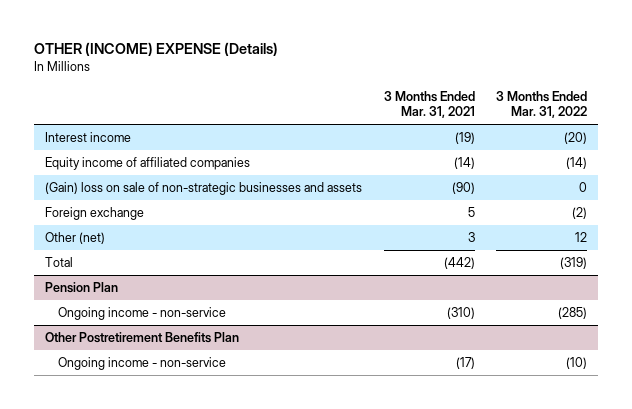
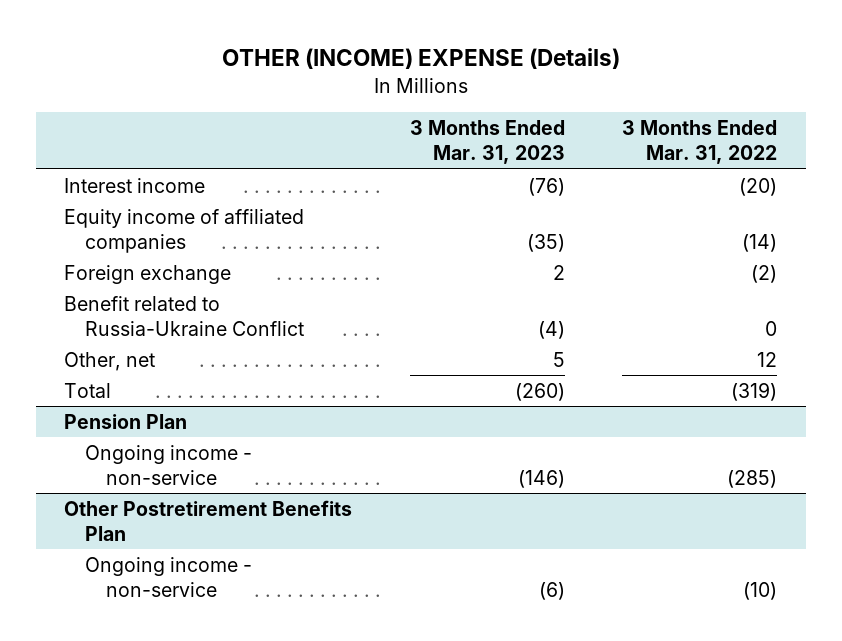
[383,90,475,119] 3 Months Ended Mar. 31, 2021 -> none
none -> [409,120,565,165] 3 Months Ended Mar. 31, 2023
[44,182,362,196] (Gain) loss on sale of non-strategic businesses and assets -> none
none -> [64,295,305,336] Benefit related to Russia-Ukraine Conflict
[44,232,105,245] Other (net) -> [64,351,156,371] Other, net

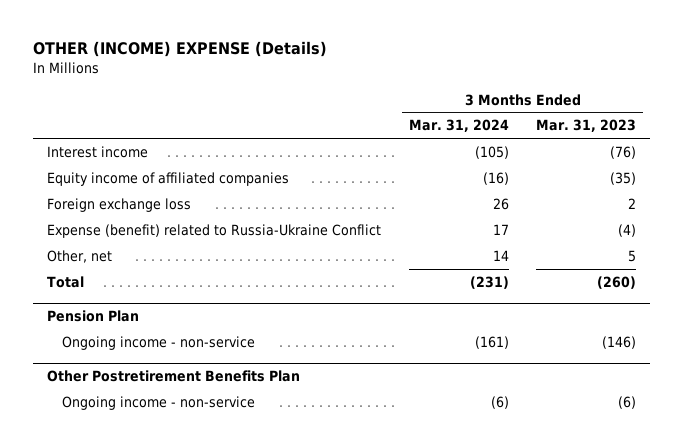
[622,120,778,165] 3 Months Ended Mar. 31, 2022 -> none
none -> [408,119,509,133] Mar. 31, 2024
[64,264,232,284] Foreign exchange -> [46,197,191,212] Foreign exchange loss
[64,295,305,336] Benefit related to Russia-Ukraine Conflict -> [46,223,381,238] Expense (benefit) related to Russia-Ukraine Conflict

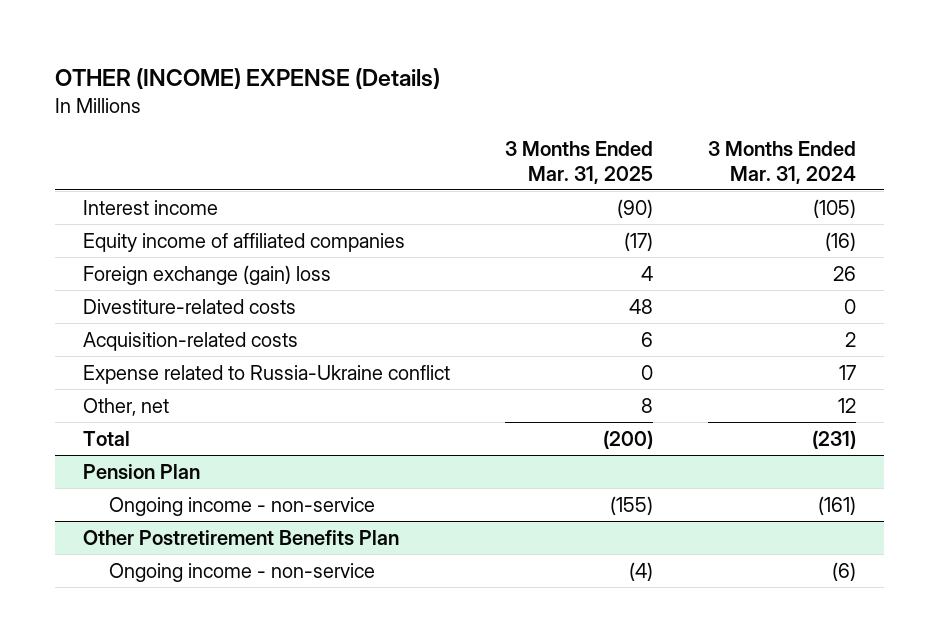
[536,119,637,133] Mar. 31, 2023 -> none
none -> [504,141,653,184] 3 Months Ended Mar. 31, 2025
[46,197,191,212] Foreign exchange loss -> [82,264,331,285] Foreign exchange (gain) loss
none -> [82,298,296,314] Divestiture-related costs
none -> [82,331,298,351] Acquisition-related costs
[46,223,381,238] Expense (benefit) related to Russia-Ukraine Conflict -> [82,364,450,384] Expense related to Russia-Ukraine conflict
[492,249,509,261] 14 -> [838,397,857,413] 12

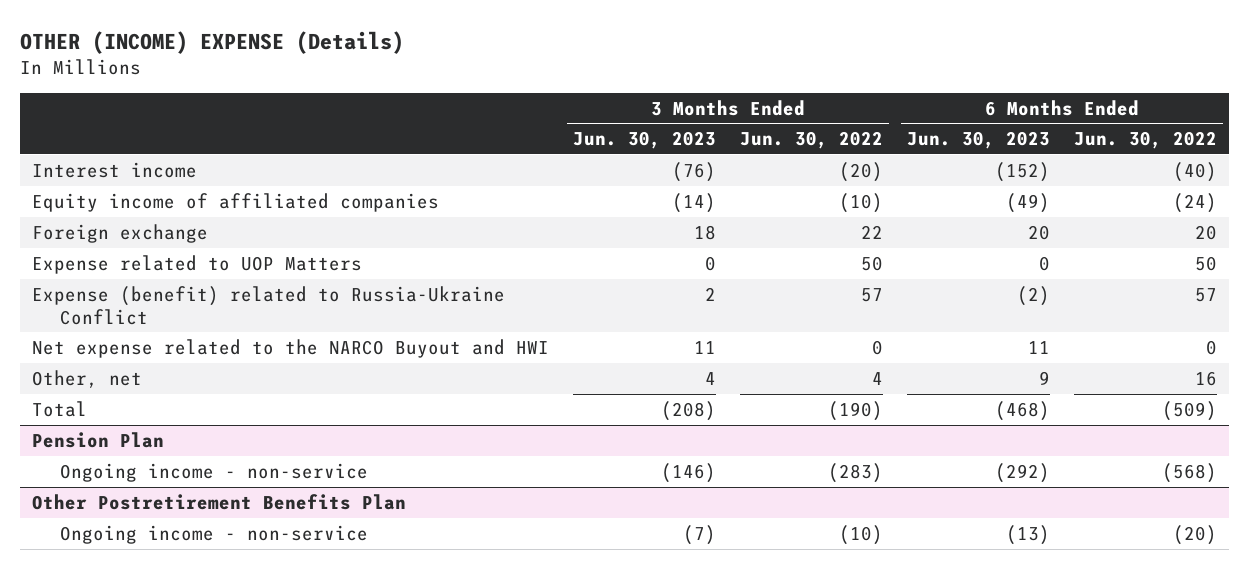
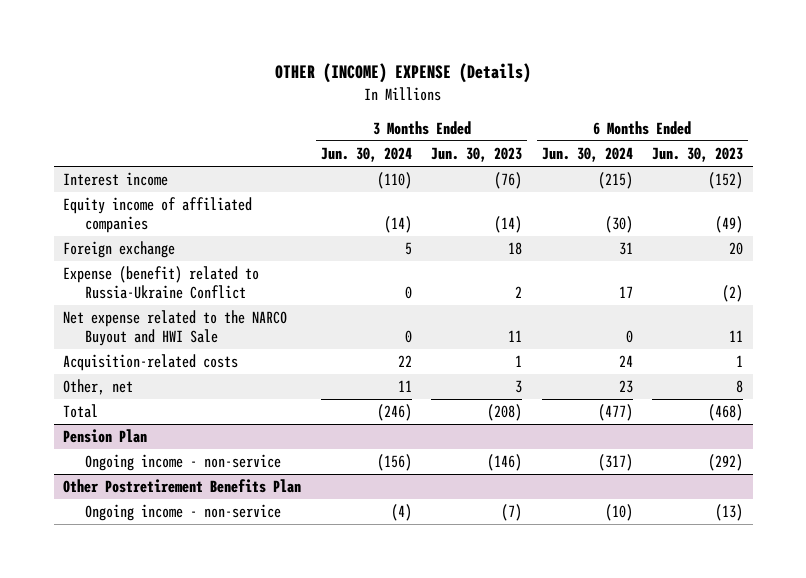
[739,131,883,150] Jun. 30, 2022 -> none
[1073,131,1217,150] Jun. 30, 2022 -> none
none -> [320,146,412,162] Jun. 30, 2024
none -> [541,146,633,162] Jun. 30, 2024
[32,254,363,274] Expense related to UOP Matters -> none
[32,338,550,358] Net expense related to the NARCO Buyout and HWI -> [63,310,288,346] Net expense related to the NARCO Buyout and HWI Sale
none -> [63,354,239,372] Acquisition-related costs
[704,371,716,385] 4 -> [515,380,523,394] 3
[1038,370,1050,385] 9 -> [736,380,744,394] 8

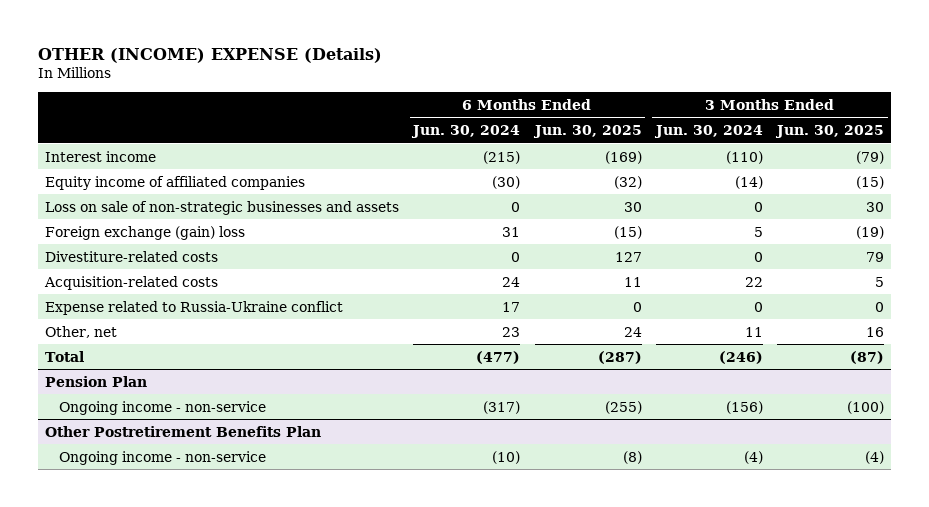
[431,146,523,162] Jun. 30, 2023 -> none
[652,146,744,162] Jun. 30, 2023 -> none
none -> [532,125,642,139] Jun. 30, 2025
none -> [775,125,885,139] Jun. 30, 2025
[63,266,260,299] Expense (benefit) related to Russia-Ukraine Conflict -> none
[63,310,288,346] Net expense related to the NARCO Buyout and HWI Sale -> none
none -> [45,200,400,215] Loss on sale of non-strategic businesses and assets
[63,241,176,259] Foreign exchange -> [45,225,246,240] Foreign exchange (gain) loss
none -> [45,250,219,262] Divestiture-related costs
none -> [45,300,344,315] Expense related to Russia-Ukraine conflict

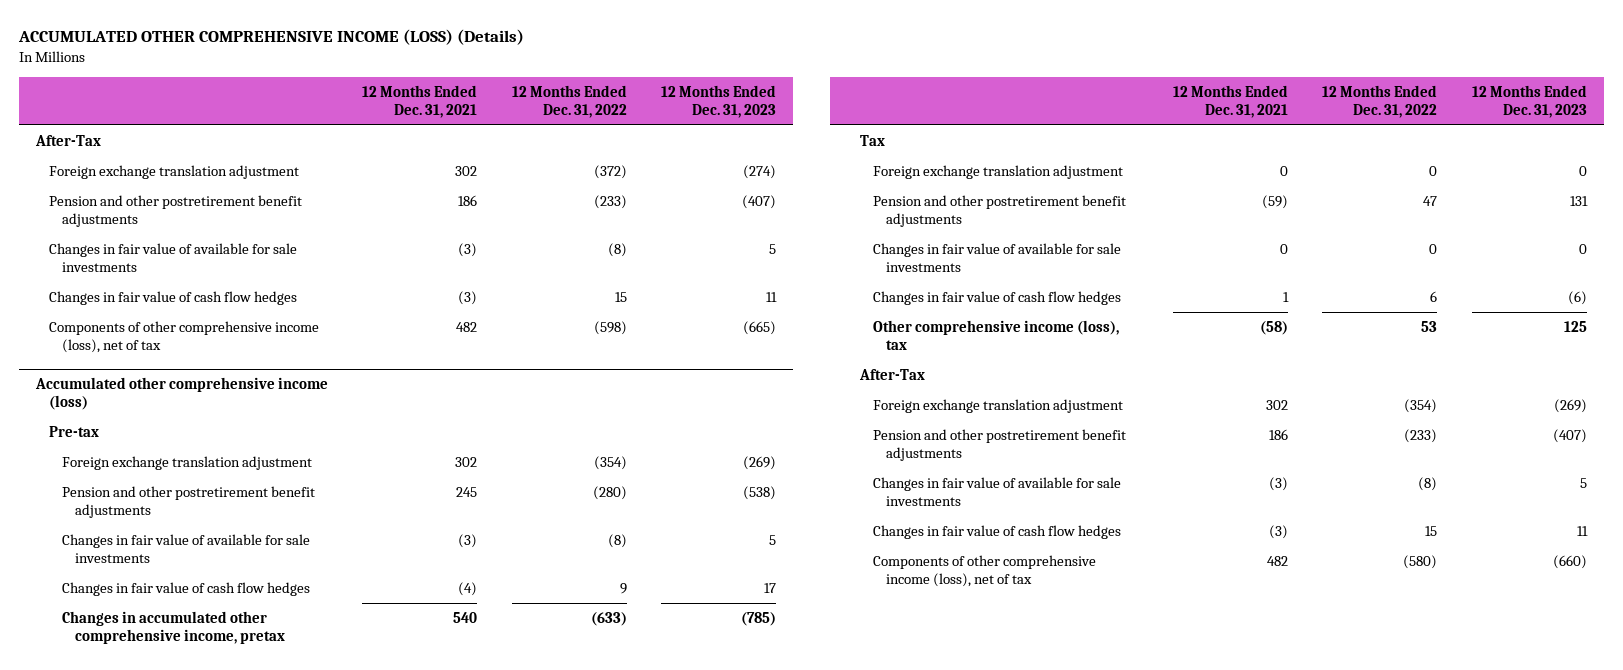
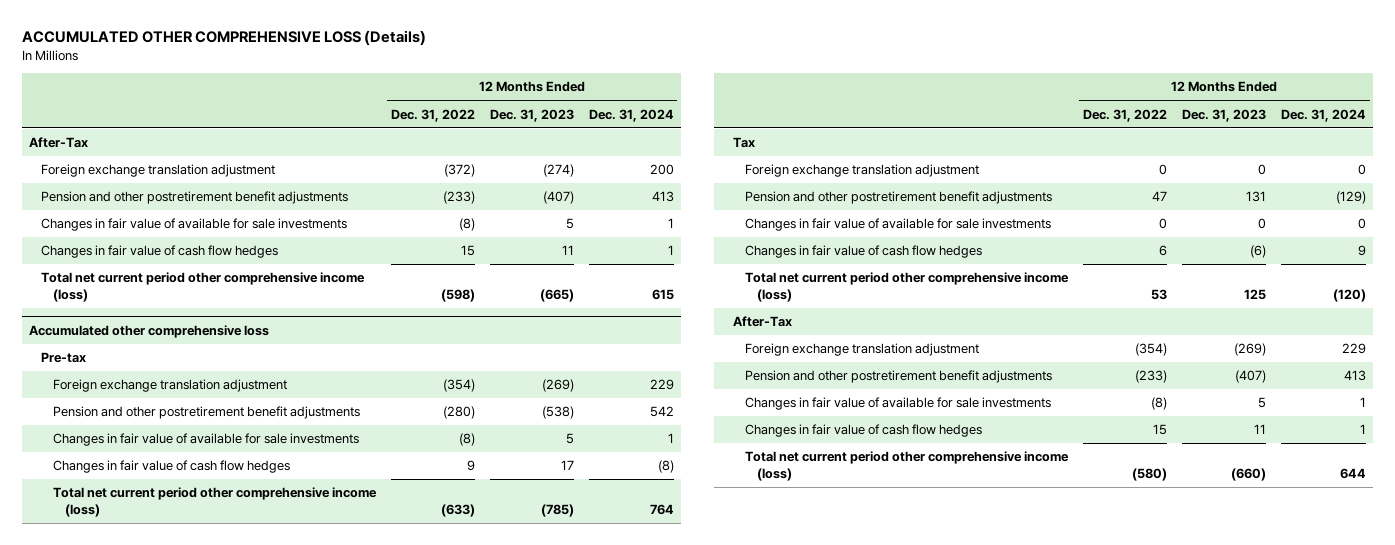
[18,29,525,46] ACCUMULATED OTHER COMPREHENSIVE INCOME (LOSS) (Details) -> [21,30,426,46] ACCUMULATED OTHER COMPREHENSIVE LOSS (Details)
[362,84,478,119] 12 Months Ended Dec. 31, 2021 -> none
none -> [588,108,674,122] Dec. 31, 2024
[49,320,320,354] Components of other comprehensive income (loss), net of tax -> [41,272,366,302] Total net current period other comprehensive income (loss)
[35,377,329,411] Accumulated other comprehensive income (loss) -> [29,324,270,338] Accumulated other comprehensive loss
[61,610,285,645] Changes in accumulated other comprehensive income, pretax -> [52,487,377,517] Total net current period other comprehensive income (loss)
[872,319,1119,351] Other comprehensive income (loss), tax -> [744,272,1069,302] Total net current period other comprehensive income (loss)
[872,554,1096,588] Components of other comprehensive income (loss), net of tax -> [744,451,1069,481] Total net current period other comprehensive income (loss)

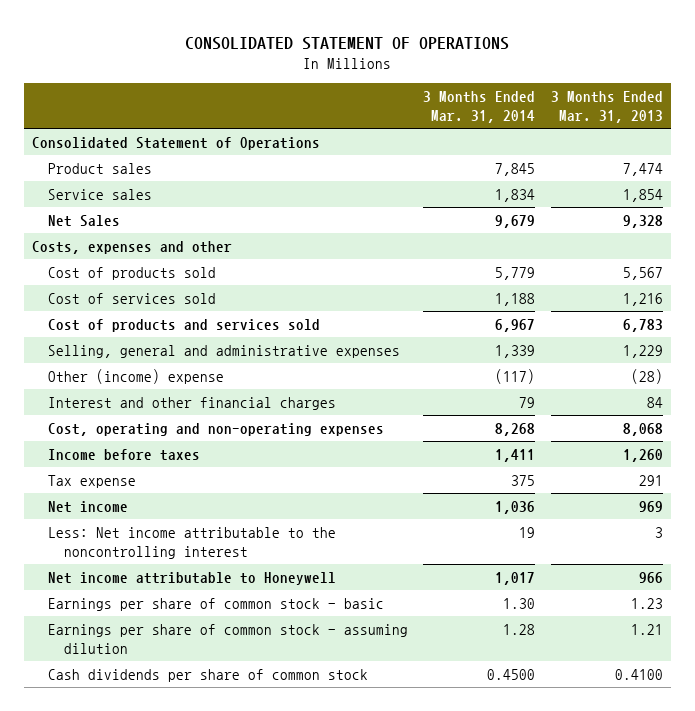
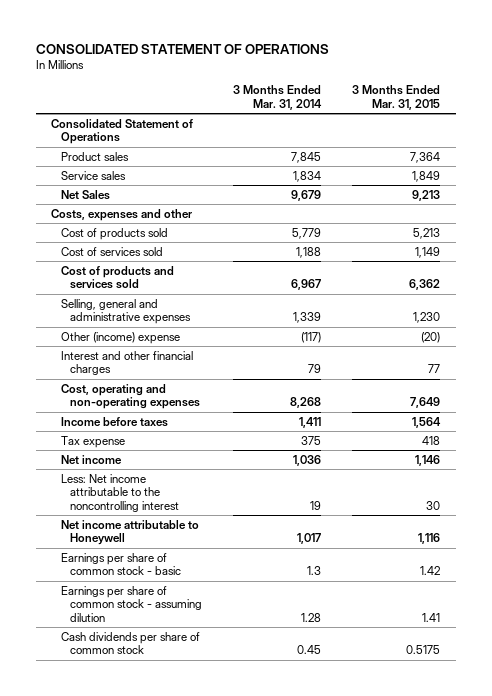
[550,90,663,124] 3 Months Ended Mar. 31, 2013 -> none
none -> [352,85,441,111] 3 Months Ended Mar. 31, 2015
[503,597,536,609] 1.30 -> [307,566,322,576] 1.3
[487,668,536,680] 0.4500 -> [297,645,322,655] 0.45

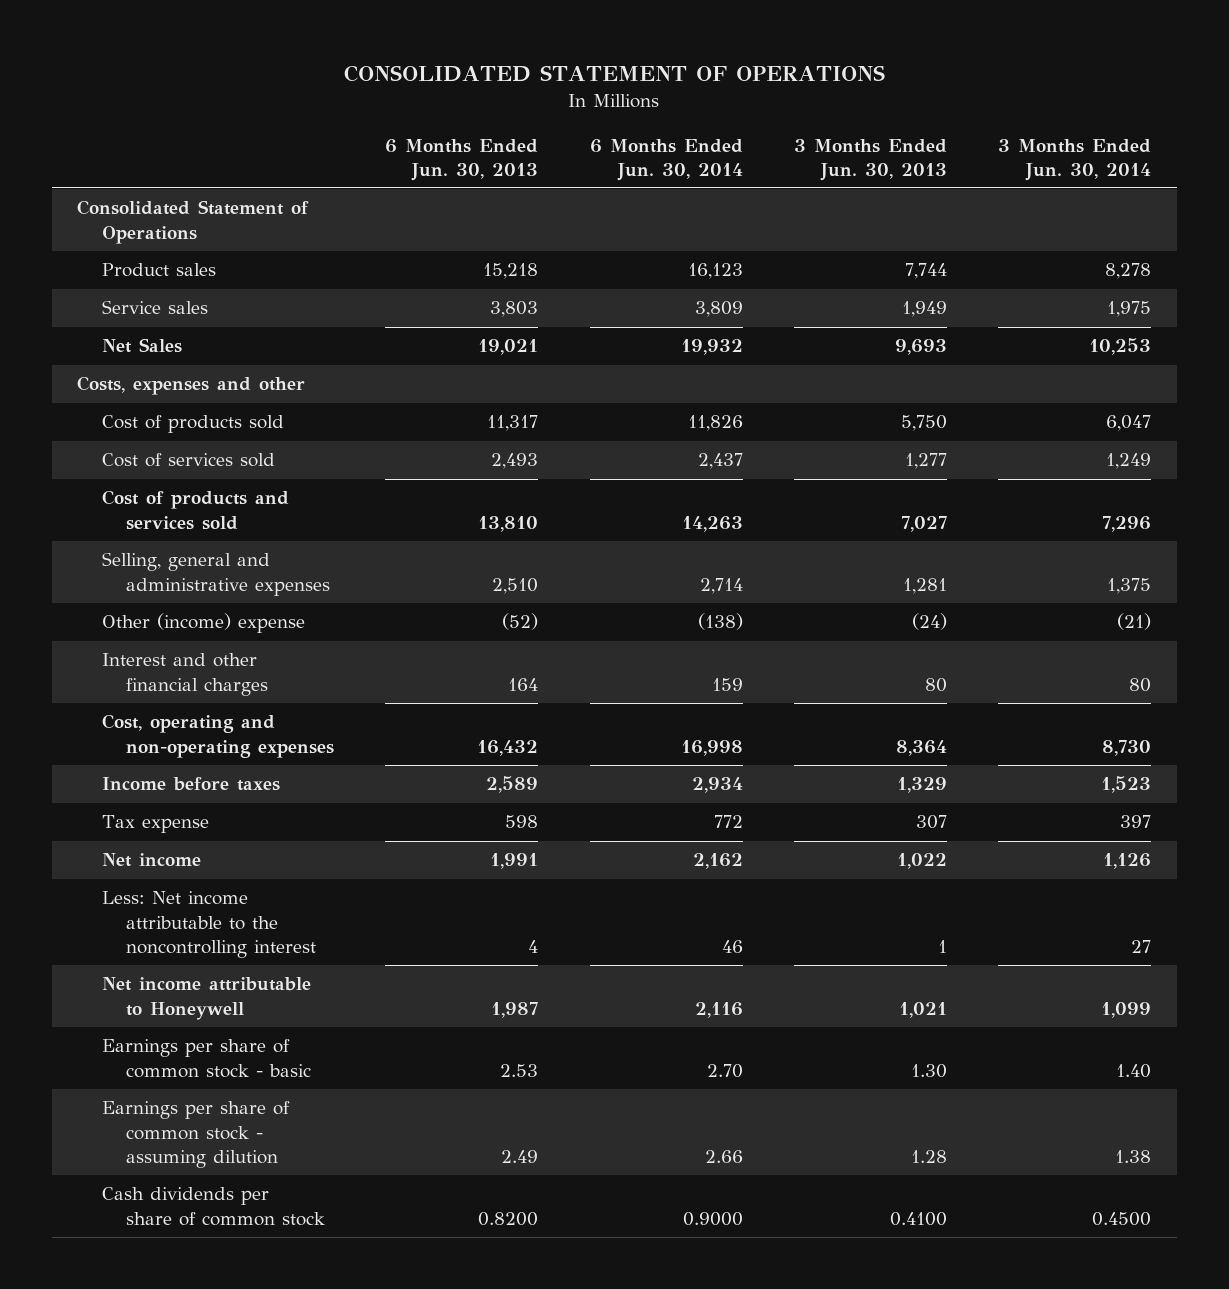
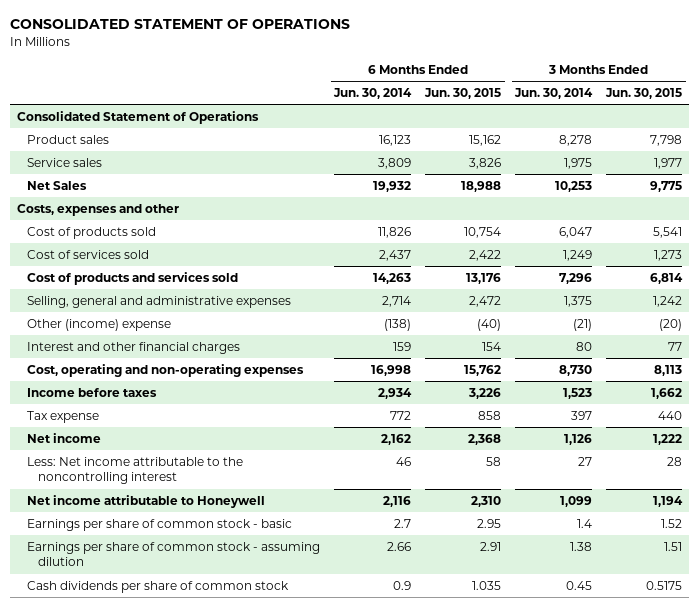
[385,138,539,181] 6 Months Ended Jun. 30, 2013 -> none
[794,138,948,181] 3 Months Ended Jun. 30, 2013 -> none
none -> [424,88,502,100] Jun. 30, 2015
none -> [605,88,683,100] Jun. 30, 2015
[706,1063,743,1078] 2.70 -> [394,518,412,528] 2.7
[1116,1063,1152,1078] 1.40 -> [577,518,593,528] 1.4
[682,1211,743,1226] 0.9000 -> [393,580,412,590] 0.9
[1092,1211,1152,1226] 0.4500 -> [566,580,593,590] 0.45

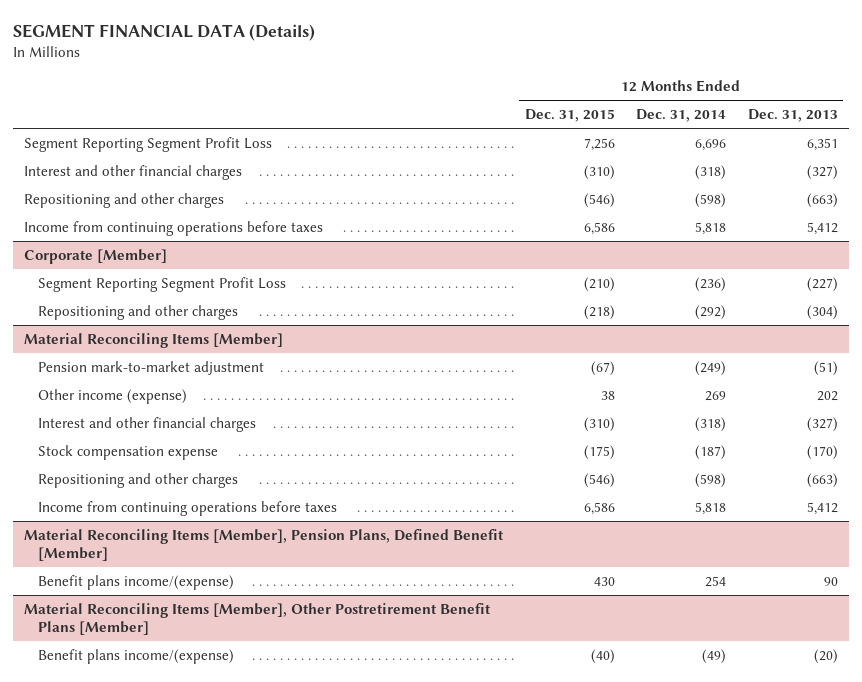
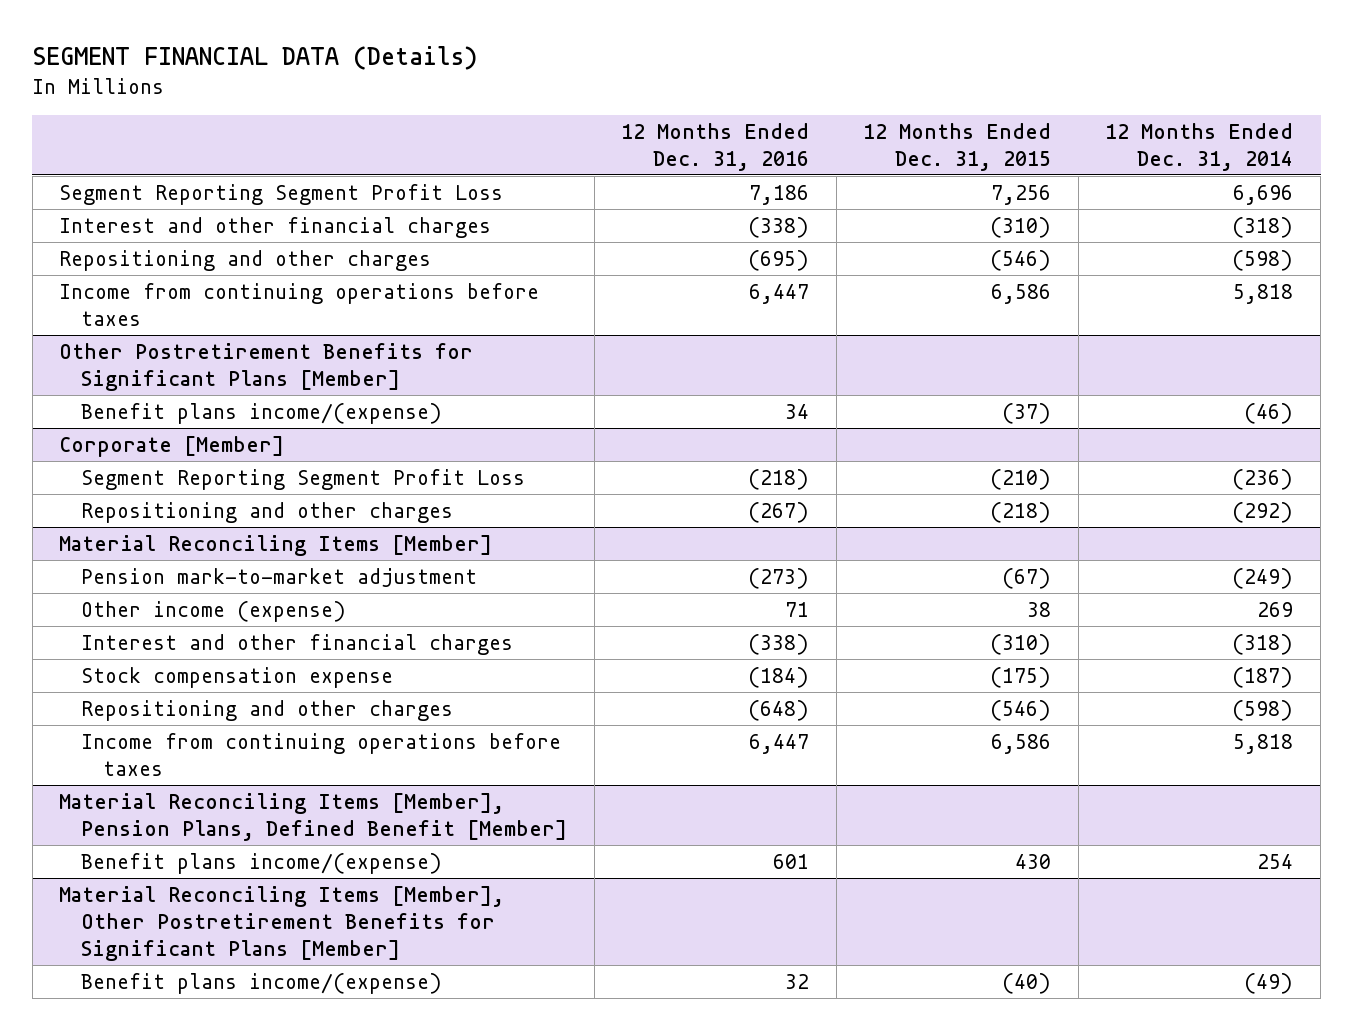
[747,109,838,123] Dec. 31, 2013 -> none
none -> [621,122,810,171] 12 Months Ended Dec. 31, 2016
none -> [59,342,474,391] Other Postretirement Benefits for Significant Plans [Member]
none -> [81,402,443,424] Benefit plans income/(expense)
[24,602,492,636] Material Reconciling Items [Member], Other Postretirement Benefit Plans [Member] -> [59,885,505,961] Material Reconciling Items [Member], Other Postretirement Benefits for Significant Plans [Member]

